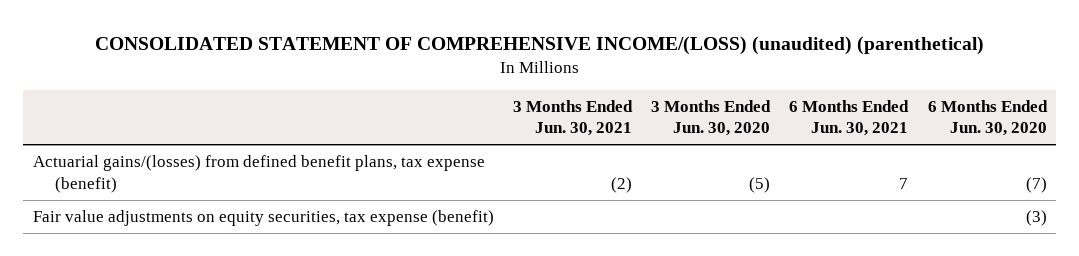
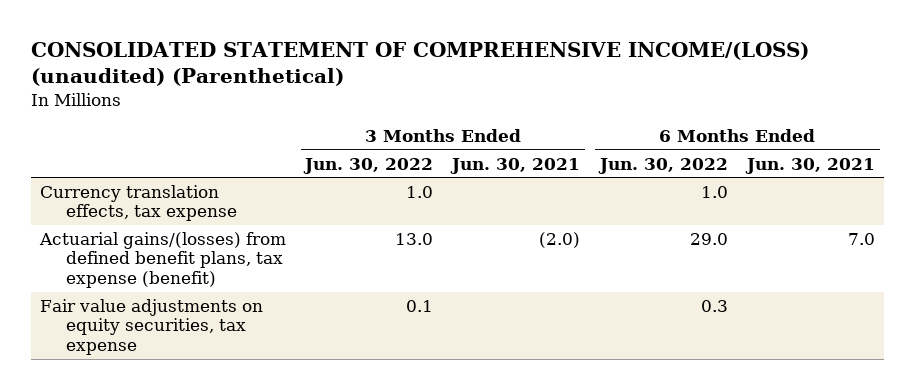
[94,35,984,55] CONSOLIDATED STATEMENT OF COMPREHENSIVE INCOME/(LOSS) (unaudited) (parenthetical) -> [30,41,809,86] CONSOLIDATED STATEMENT OF COMPREHENSIVE INCOME/(LOSS) (unaudited) (Parenthetical)
[651,99,772,137] 3 Months Ended Jun. 30, 2020 -> none
[927,99,1048,137] 6 Months Ended Jun. 30, 2020 -> none
none -> [303,157,434,174] Jun. 30, 2022
none -> [597,157,728,174] Jun. 30, 2022
none -> [40,184,238,222] Currency translation effects, tax expense
[611,176,633,193] (2) -> [539,231,581,248] (2.0)
[899,177,909,189] 7 -> [847,232,875,245] 7.0
[32,209,494,226] Fair value adjustments on equity securities, tax expense (benefit) -> [40,298,264,356] Fair value adjustments on equity securities, tax expense

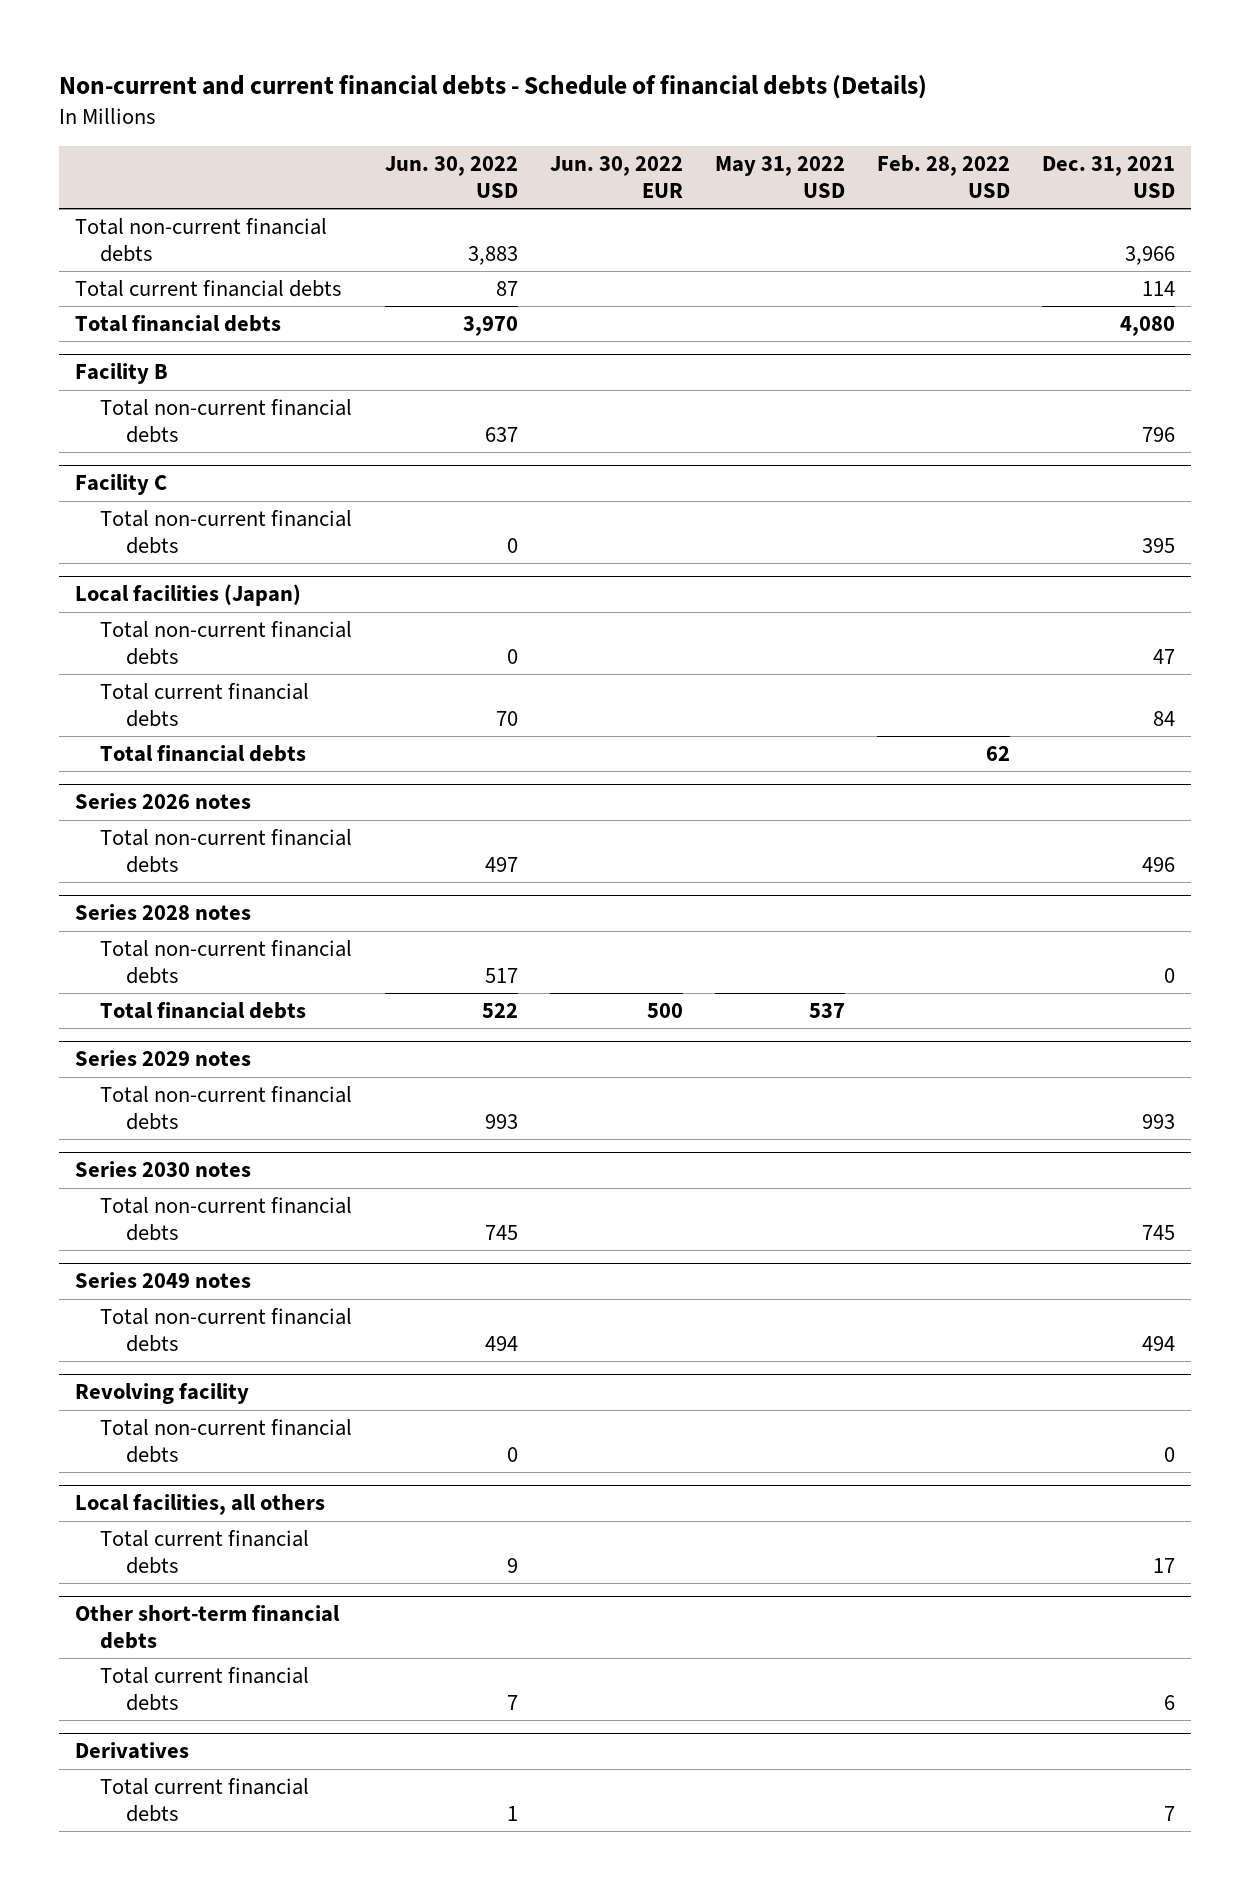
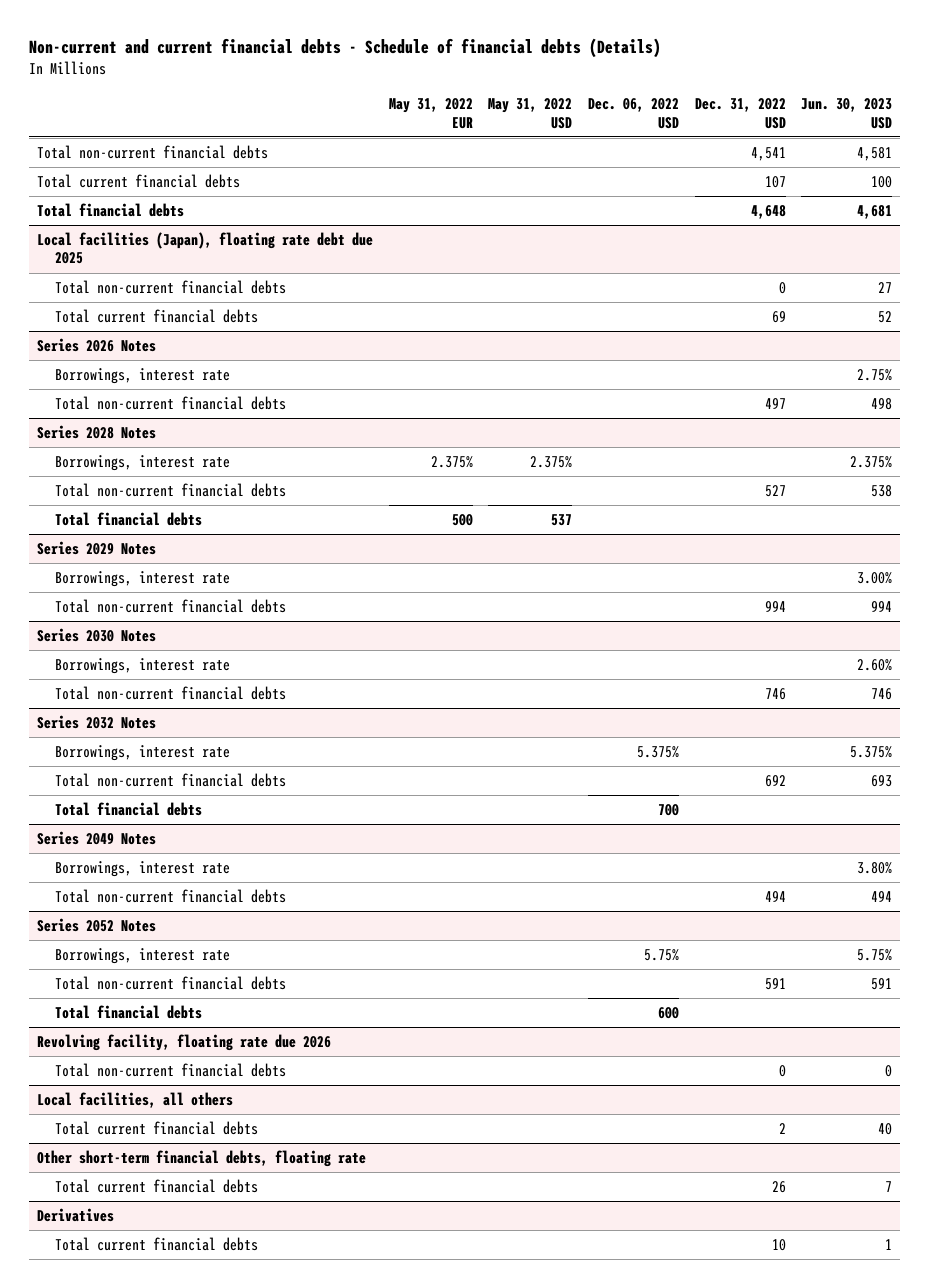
[384,156,518,198] Jun. 30, 2022 USD -> none
[549,156,683,198] Jun. 30, 2022 EUR -> none
[877,155,1011,198] Feb. 28, 2022 USD -> none
[1042,156,1176,198] Dec. 31, 2021 USD -> none
none -> [388,98,473,129] May 31, 2022 EUR
none -> [588,98,680,129] Dec. 06, 2022 USD
none -> [694,98,786,129] Dec. 31, 2022 USD
none -> [801,98,893,129] Jun. 30, 2023 USD
[75,363,169,385] Facility B -> none
[100,399,353,443] Total non-current financial debts -> none
[75,474,168,496] Facility C -> none
[100,510,353,554] Total non-current financial debts -> none
[75,584,302,607] Local facilities (Japan) -> [37,232,374,265] Local facilities (Japan), floating rate debt due 2025
[100,745,307,763] Total financial debts -> none
[75,793,252,810] Series 2026 notes -> [37,338,157,353] Series 2026 Notes
none -> [55,368,231,385] Borrowings, interest rate
[75,904,252,921] Series 2028 notes -> [37,425,157,440] Series 2028 Notes
none -> [55,455,231,472] Borrowings, interest rate
[75,1050,252,1067] Series 2029 notes -> [37,541,157,556] Series 2029 Notes
none -> [55,571,231,588] Borrowings, interest rate
[75,1161,252,1178] Series 2030 notes -> [37,628,157,643] Series 2030 Notes
none -> [55,658,231,675] Borrowings, interest rate
none -> [37,715,157,730] Series 2032 Notes
none -> [55,745,231,762] Borrowings, interest rate
none -> [55,773,287,788] Total non-current financial debts
none -> [55,802,203,817] Total financial debts
[75,1272,252,1289] Series 2049 notes -> [37,831,157,846] Series 2049 Notes
none -> [55,861,231,878] Borrowings, interest rate
none -> [37,918,157,933] Series 2052 Notes
none -> [55,948,231,965] Borrowings, interest rate
none -> [55,976,287,991] Total non-current financial debts
none -> [55,1005,203,1020] Total financial debts
[75,1383,250,1405] Revolving facility -> [37,1034,332,1052] Revolving facility, floating rate due 2026
[75,1605,341,1649] Other short-term financial debts -> [37,1150,367,1168] Other short-term financial debts, floating rate

